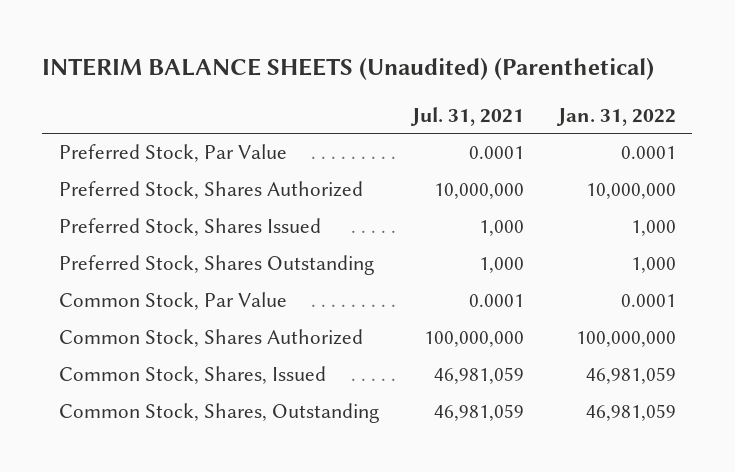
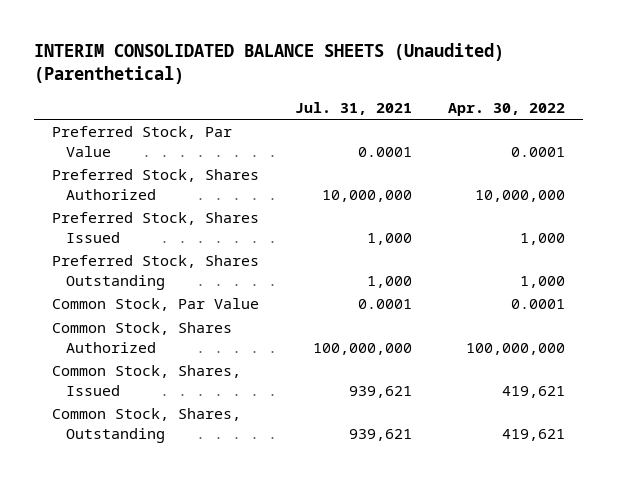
[42,58,655,81] INTERIM BALANCE SHEETS (Unaudited) (Parenthetical) -> [34,43,505,85] INTERIM CONSOLIDATED BALANCE SHEETS (Unaudited) (Parenthetical)
[555,107,676,126] Jan. 31, 2022 -> none
none -> [448,102,566,116] Apr. 30, 2022
[434,367,525,385] 46,981,059 -> [349,385,413,398] 939,621
[434,404,525,422] 46,981,059 -> [349,428,413,441] 939,621

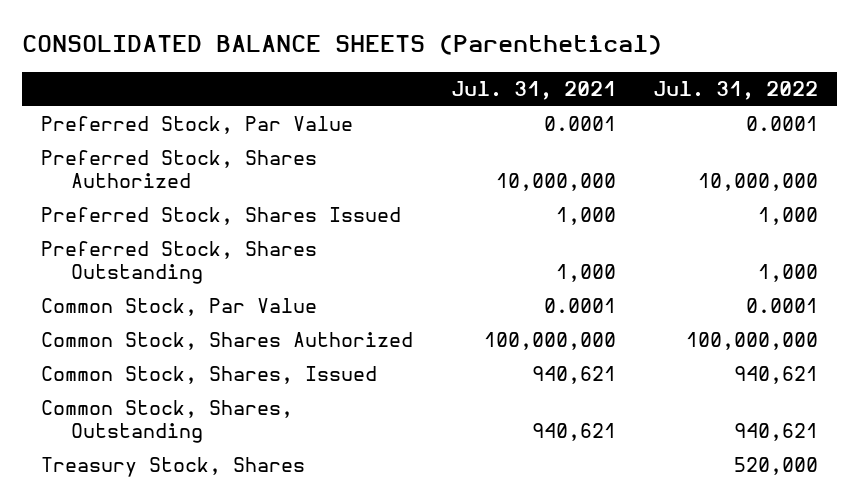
[34,43,505,85] INTERIM CONSOLIDATED BALANCE SHEETS (Unaudited) (Parenthetical) -> [21,35,662,56] CONSOLIDATED BALANCE SHEETS (Parenthetical)
[448,102,566,116] Apr. 30, 2022 -> none
none -> [653,81,819,101] Jul. 31, 2022
[349,385,413,398] 939,621 -> [531,366,616,385] 940,621
[349,428,413,441] 939,621 -> [531,423,616,442] 940,621
none -> [40,457,305,478] Treasury Stock, Shares

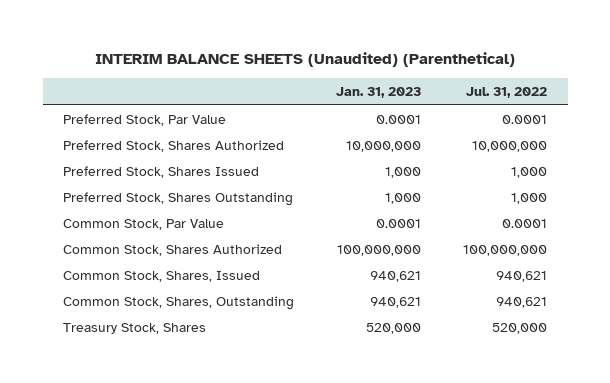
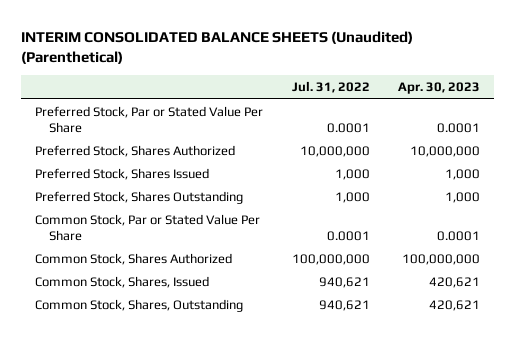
[95,52,516,68] INTERIM BALANCE SHEETS (Unaudited) (Parenthetical) -> [21,30,414,65] INTERIM CONSOLIDATED BALANCE SHEETS (Unaudited) (Parenthetical)
[336,87,422,99] Jan. 31, 2023 -> none
none -> [398,82,481,95] Apr. 30, 2023
[63,113,227,126] Preferred Stock, Par Value -> [35,105,264,133] Preferred Stock, Par or Stated Value Per Share
[63,218,225,230] Common Stock, Par Value -> [35,213,261,241] Common Stock, Par or Stated Value Per Share
[63,322,207,334] Treasury Stock, Shares -> none

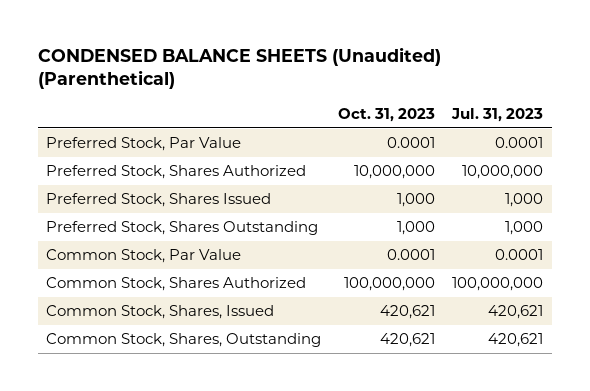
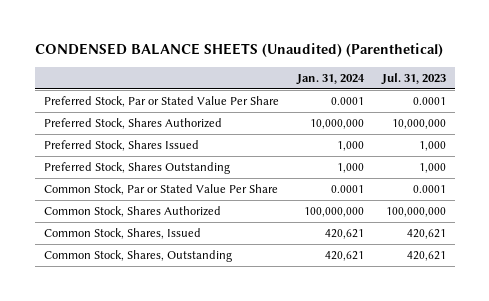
[338,108,436,123] Oct. 31, 2023 -> none
none -> [295,73,365,85] Jan. 31, 2024
[46,137,242,152] Preferred Stock, Par Value -> [43,95,279,107] Preferred Stock, Par or Stated Value Per Share
[46,249,242,264] Common Stock, Par Value -> [43,183,278,195] Common Stock, Par or Stated Value Per Share

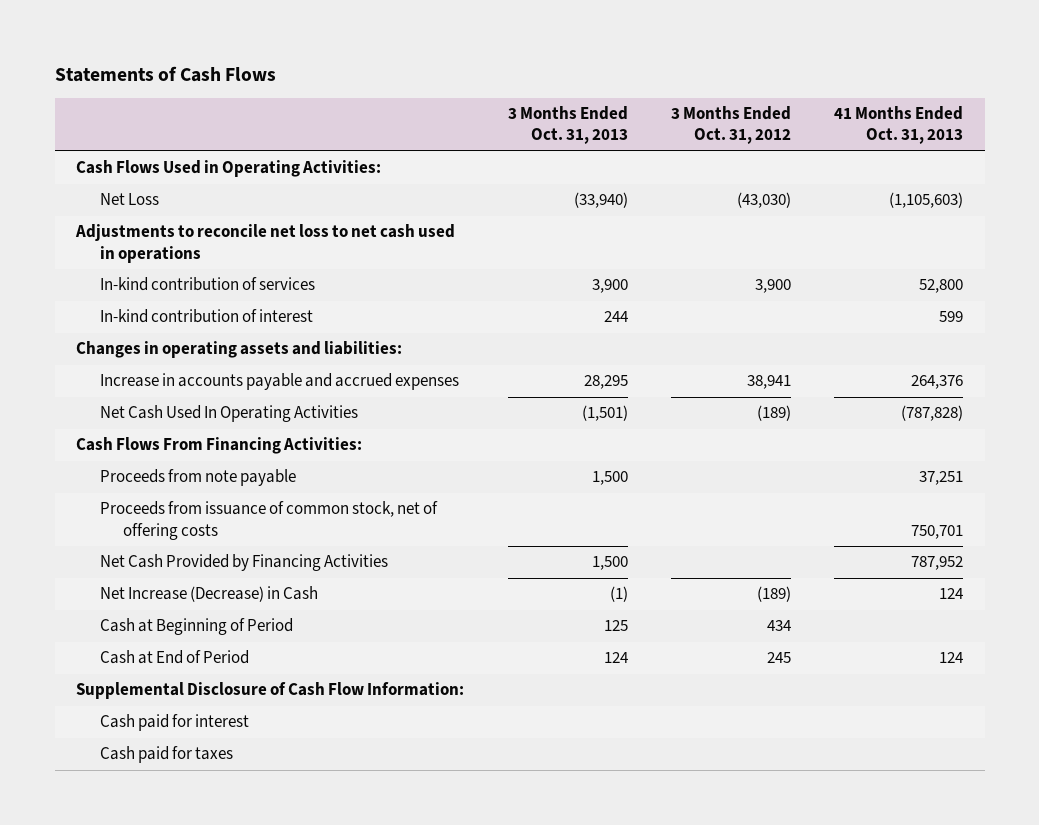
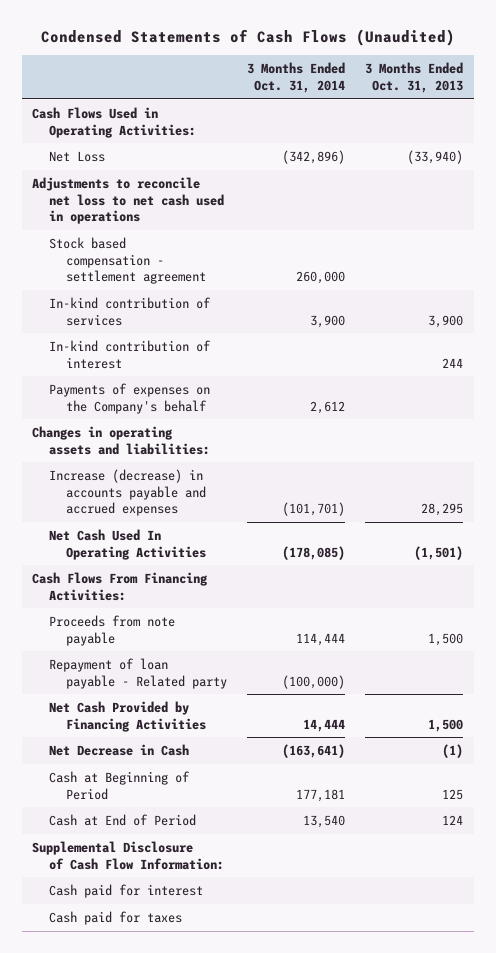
[54,65,276,82] Statements of Cash Flows -> [40,29,455,47] Condensed Statements of Cash Flows (Unaudited)
[670,106,791,145] 3 Months Ended Oct. 31, 2012 -> none
[833,106,963,145] 41 Months Ended Oct. 31, 2013 -> none
none -> [246,62,345,94] 3 Months Ended Oct. 31, 2014
none -> [48,236,206,285] Stock based compensation - settlement agreement
none -> [48,382,210,414] Payments of expenses on the Company's behalf
[99,373,459,391] Increase in accounts payable and accrued expenses -> [48,468,206,517] Increase (decrease) in accounts payable and accrued expenses
[99,501,438,540] Proceeds from issuance of common stock, net of offering costs -> none
none -> [48,657,227,689] Repayment of loan payable - Related party
[99,586,318,603] Net Increase (Decrease) in Cash -> [48,743,189,756] Net Decrease in Cash

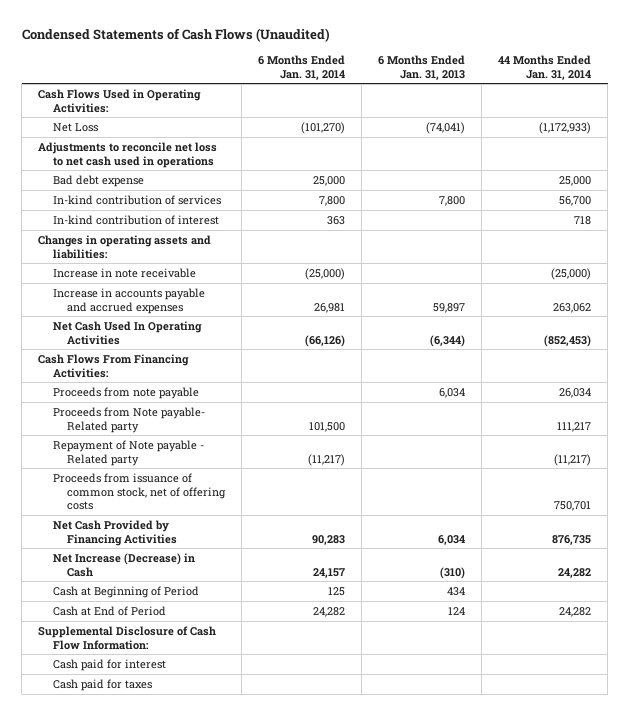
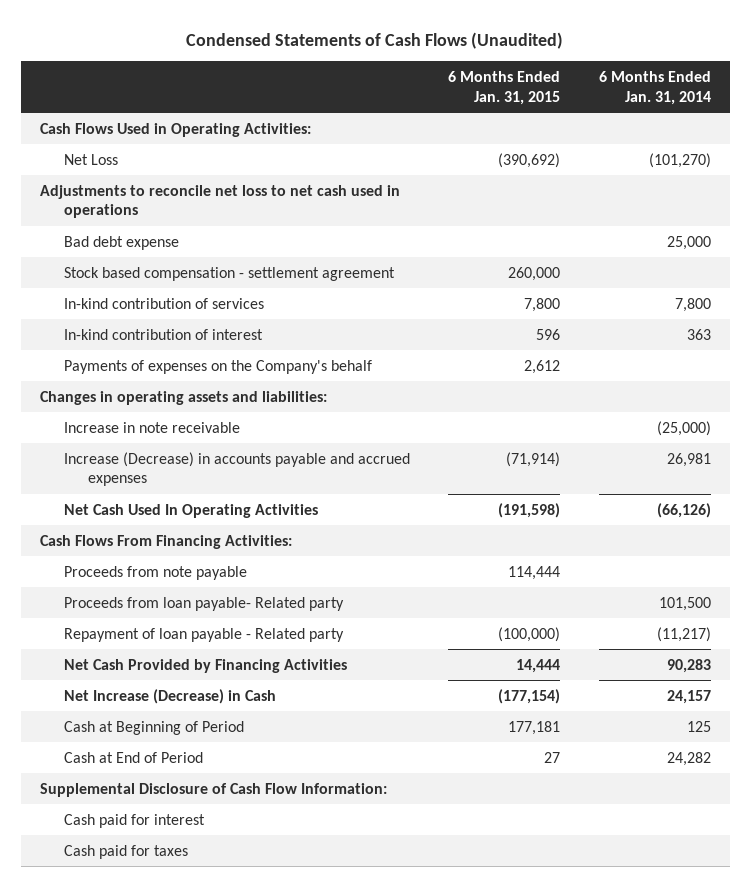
[378,54,466,80] 6 Months Ended Jan. 31, 2013 -> none
[498,54,592,80] 44 Months Ended Jan. 31, 2014 -> none
none -> [448,71,561,105] 6 Months Ended Jan. 31, 2015
none -> [64,266,396,281] Stock based compensation - settlement agreement
none -> [64,359,373,374] Payments of expenses on the Company's behalf
[52,287,205,314] Increase in accounts payable and accrued expenses -> [64,451,411,487] Increase (Decrease) in accounts payable and accrued expenses
[52,472,226,511] Proceeds from issuance of common stock, net of offering costs -> none
[52,406,205,433] Proceeds from Note payable- Related party -> [64,596,345,611] Proceeds from loan payable- Related party
[52,439,204,466] Repayment of Note payable - Related party -> [64,627,345,642] Repayment of loan payable - Related party

